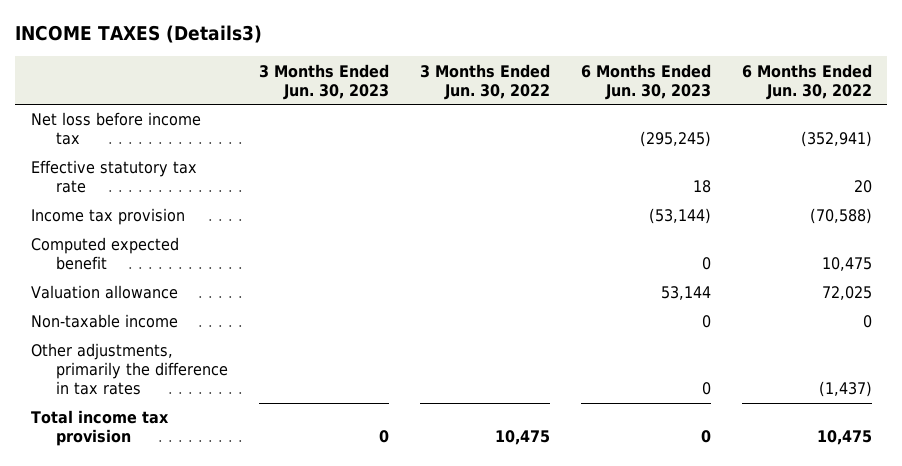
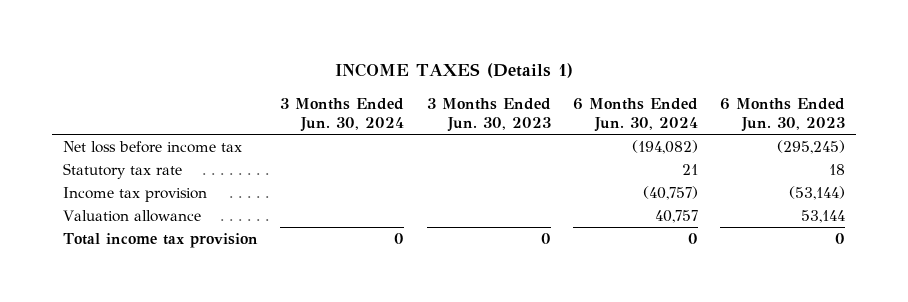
[15,25,263,44] INCOME TAXES (Details3) -> [335,63,574,79] INCOME TAXES (Details 1)
[419,63,550,100] 3 Months Ended Jun. 30, 2022 -> none
[741,63,872,100] 6 Months Ended Jun. 30, 2022 -> none
none -> [280,97,405,132] 3 Months Ended Jun. 30, 2024
none -> [572,97,698,132] 6 Months Ended Jun. 30, 2024
[30,160,197,194] Effective statutory tax rate -> [63,163,183,180] Statutory tax rate
[30,237,179,271] Computed expected benefit -> none
[30,314,178,329] Non-taxable income -> none
[30,343,228,396] Other adjustments, primarily the difference in tax rates -> none

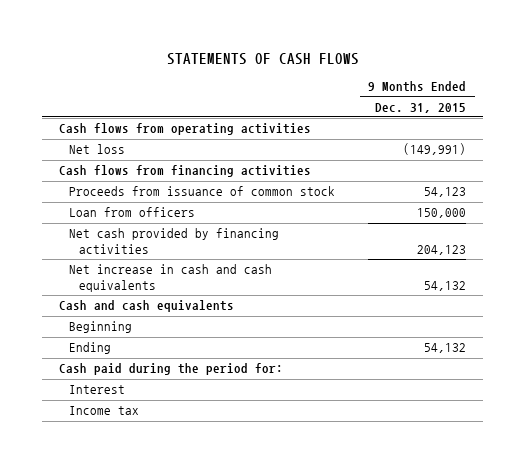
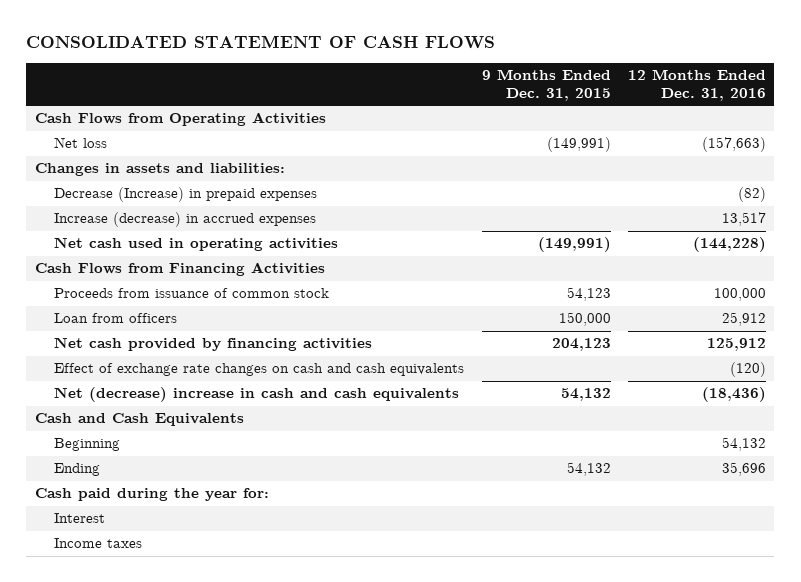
[166,52,359,65] STATEMENTS OF CASH FLOWS -> [26,35,496,50] CONSOLIDATED STATEMENT OF CASH FLOWS
none -> [627,69,766,101] 12 Months Ended Dec. 31, 2016
[58,123,311,136] Cash flows from operating activities -> [34,112,326,127] Cash Flows from Operating Activities
none -> [34,163,285,177] Changes in assets and liabilities:
none -> [54,187,318,203] Decrease (Increase) in prepaid expenses
none -> [54,212,317,228] Increase (decrease) in accrued expenses
none -> [54,237,339,252] Net cash used in operating activities
[58,165,311,178] Cash flows from financing activities -> [34,262,325,277] Cash Flows from Financing Activities
none -> [54,363,465,377] Effect of exchange rate changes on cash and cash equivalents
[69,264,273,293] Net increase in cash and cash equivalents -> [54,387,460,403] Net (decrease) increase in cash and cash equivalents
[58,300,234,313] Cash and cash equivalents -> [34,413,244,427] Cash and Cash Equivalents
[58,363,283,376] Cash paid during the period for: -> [34,488,269,502] Cash paid during the year for:
[69,406,140,416] Income tax -> [54,538,143,549] Income taxes

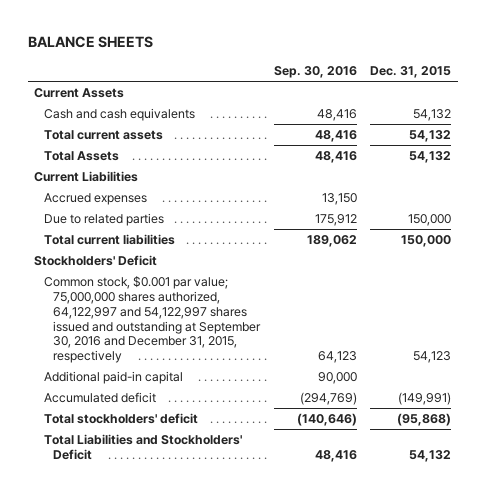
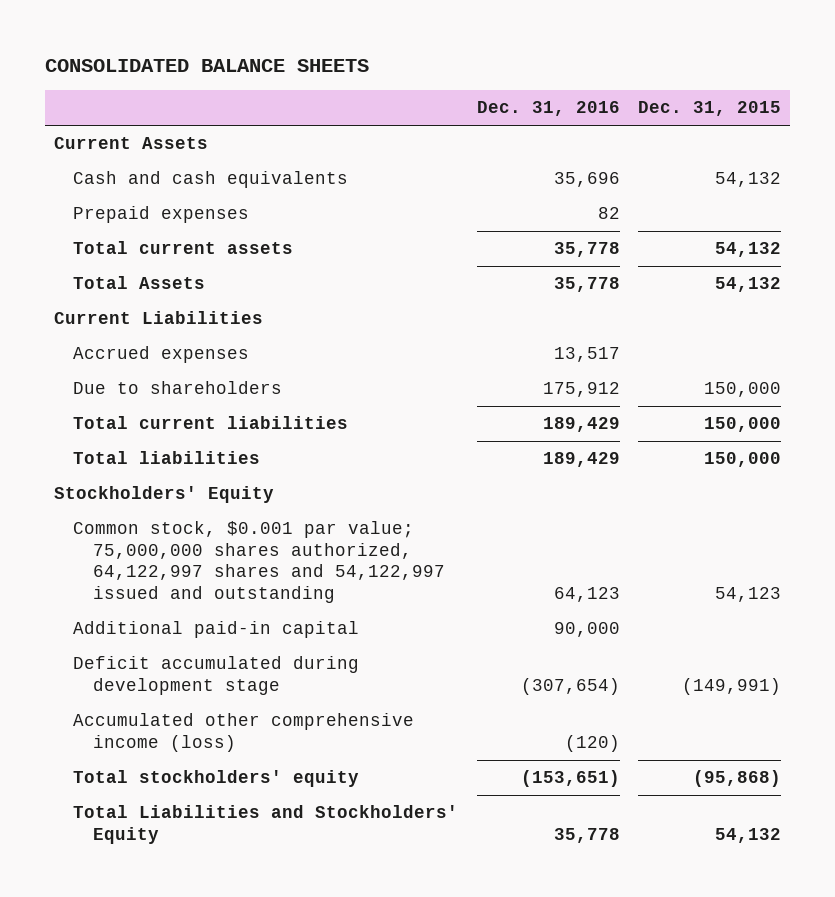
[27,36,153,49] BALANCE SHEETS -> [45,59,370,73] CONSOLIDATED BALANCE SHEETS
[273,65,357,78] Sep. 30, 2016 -> none
none -> [476,101,620,117] Dec. 31, 2016
none -> [73,206,250,224] Prepaid expenses
[43,213,164,227] Due to related parties -> [73,381,283,395] Due to shareholders
none -> [73,451,261,465] Total liabilities
[34,255,158,267] Stockholders' Deficit -> [54,486,275,504] Stockholders' Equity
[43,276,262,364] Common stock, $0.001 par value; 75,000,000 shares authorized, 64,122,997 and 54,122,997 shares issued and outstanding at September 30, 2016 and December 31, 2015, respectively -> [73,521,445,603] Common stock, $0.001 par value; 75,000,000 shares authorized, 64,122,997 shares and 54,122,997 issued and outstanding
[43,392,156,404] Accumulated deficit -> [73,656,360,695] Deficit accumulated during development stage
none -> [73,713,415,752] Accumulated other comprehensive income (loss)
[43,413,198,425] Total stockholders' deficit -> [73,770,360,788] Total stockholders' equity
[43,434,242,460] Total Liabilities and Stockholders' Deficit -> [73,805,459,844] Total Liabilities and Stockholders' Equity

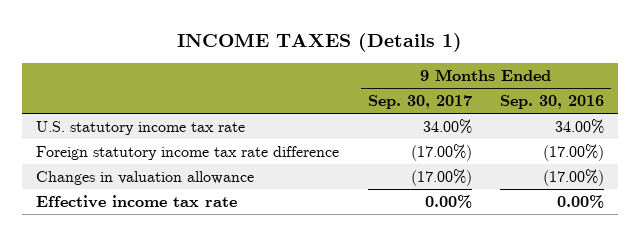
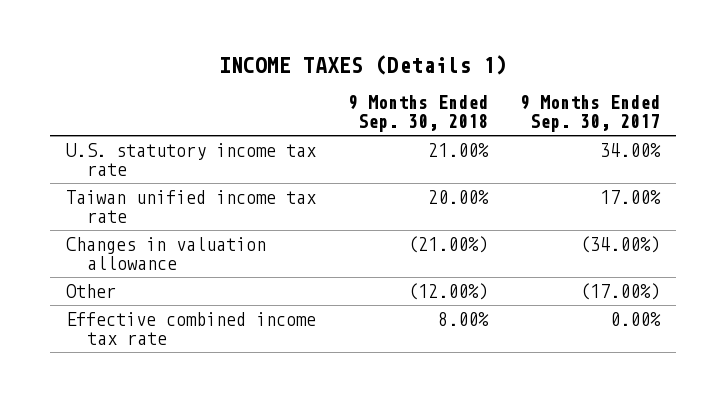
[499,95,604,110] Sep. 30, 2016 -> none
none -> [347,95,488,133] 9 Months Ended Sep. 30, 2018
[36,145,340,160] Foreign statutory income tax rate difference -> [65,189,316,223] Taiwan unified income tax rate
[410,143,472,161] (17.00%) -> [599,189,661,204] 17.00%
[410,168,472,186] (17.00%) -> [579,235,660,253] (34.00%)
none -> [65,283,116,298] Other
[36,194,238,208] Effective income tax rate -> [65,311,316,345] Effective combined income tax rate

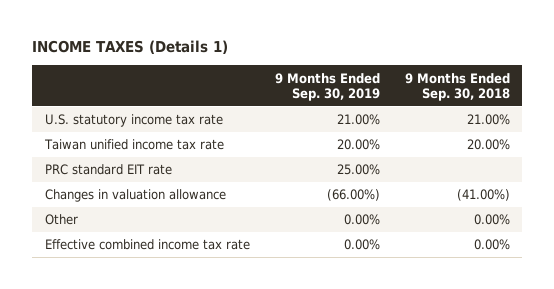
[519,95,660,133] 9 Months Ended Sep. 30, 2017 -> none
none -> [274,72,380,101] 9 Months Ended Sep. 30, 2019
none -> [44,164,172,176] PRC standard EIT rate
[407,235,488,253] (21.00%) -> [456,189,510,202] (41.00%)
[407,282,488,300] (12.00%) -> [473,214,510,226] 0.00%
[437,311,489,326] 8.00% -> [473,239,510,251] 0.00%

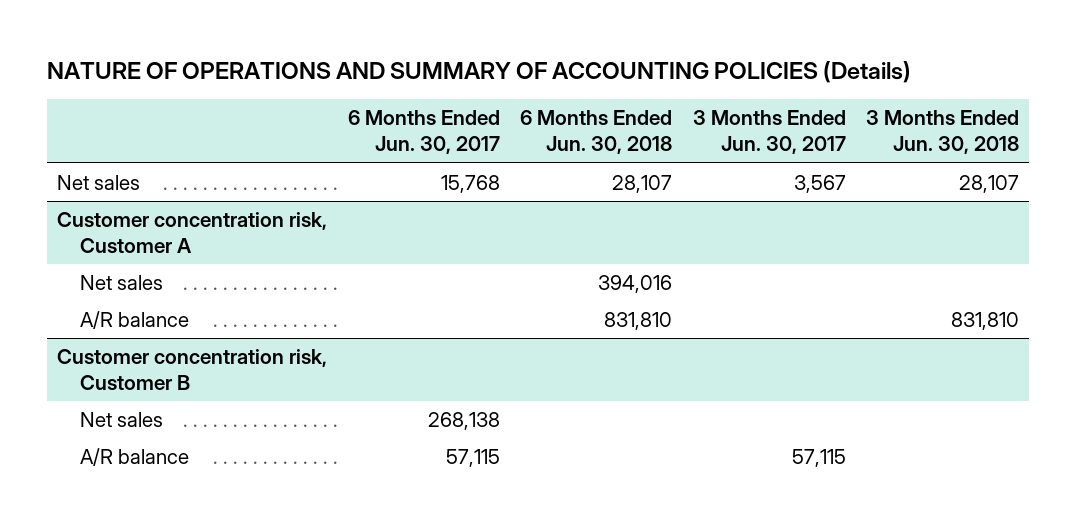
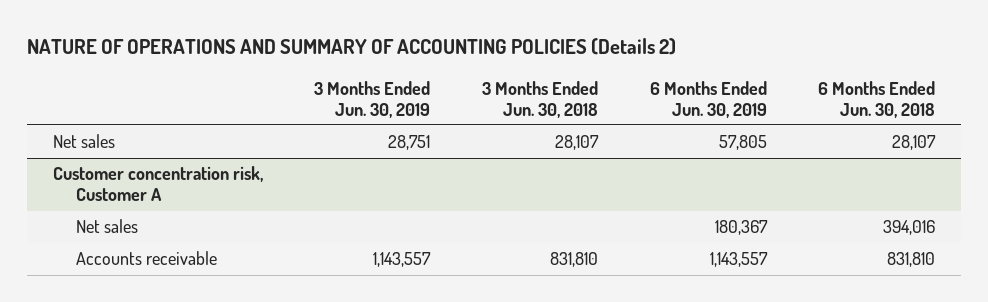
[47,60,912,83] NATURE OF OPERATIONS AND SUMMARY OF ACCOUNTING POLICIES (Details) -> [26,38,676,56] NATURE OF OPERATIONS AND SUMMARY OF ACCOUNTING POLICIES (Details 2)
[347,110,500,155] 6 Months Ended Jun. 30, 2017 -> none
[692,110,846,155] 3 Months Ended Jun. 30, 2017 -> none
none -> [314,80,431,118] 3 Months Ended Jun. 30, 2019
none -> [649,80,767,118] 6 Months Ended Jun. 30, 2019
[57,349,328,391] Customer concentration risk, Customer B -> none
[79,412,163,428] Net sales -> none
[79,448,189,467] A/R balance -> none
[79,311,189,330] A/R balance -> [75,251,217,266] Accounts receivable

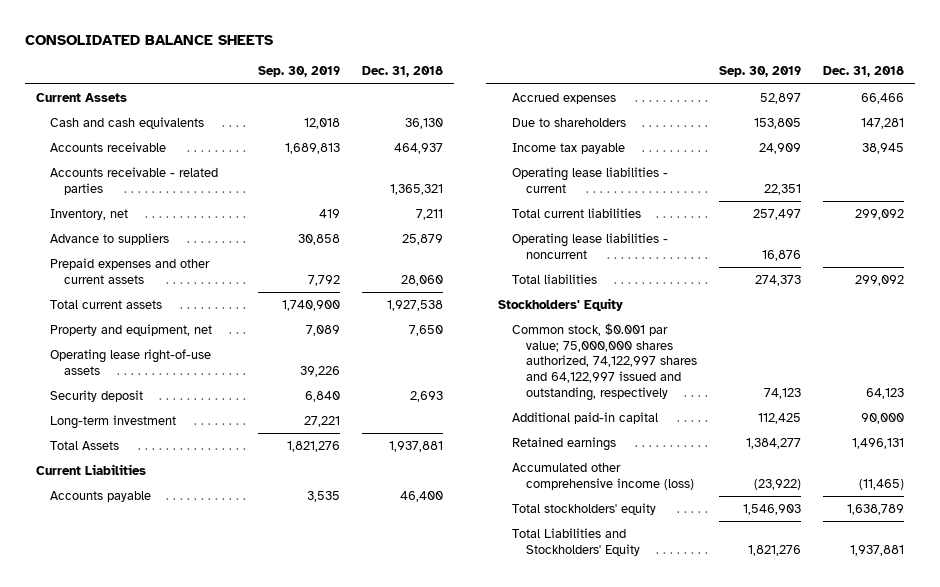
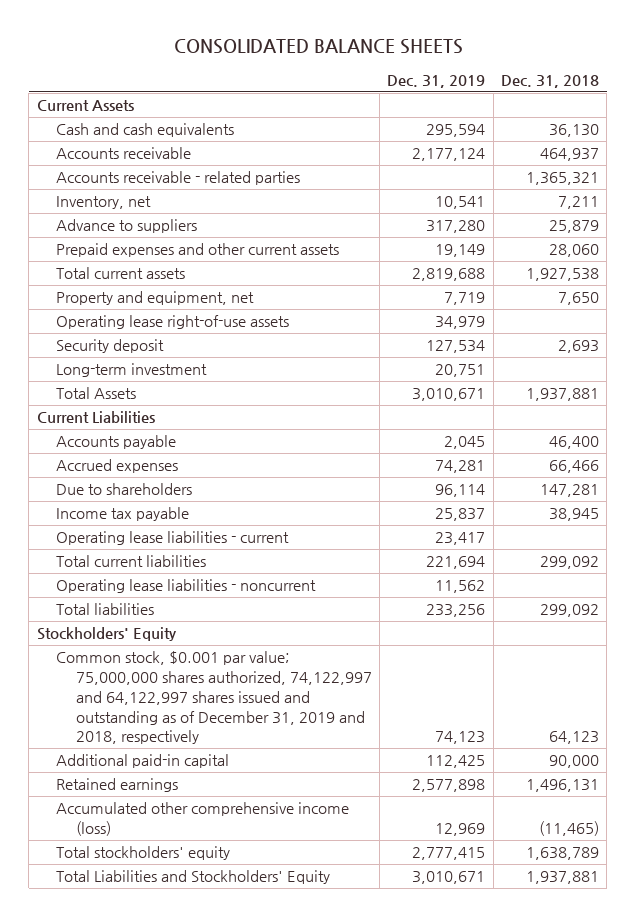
[257,66,340,78] Sep. 30, 2019 -> none
none -> [387,75,486,89] Dec. 31, 2019
[511,323,697,401] Common stock, $0.001 par value; 75,000,000 shares authorized, 74,122,997 shares and 64,122,997 issued and outstanding, respectively -> [56,651,372,745] Common stock, $0.001 par value; 75,000,000 shares authorized, 74,122,997 and 64,122,997 shares issued and outstanding as of December 31, 2019 and 2018, respectively

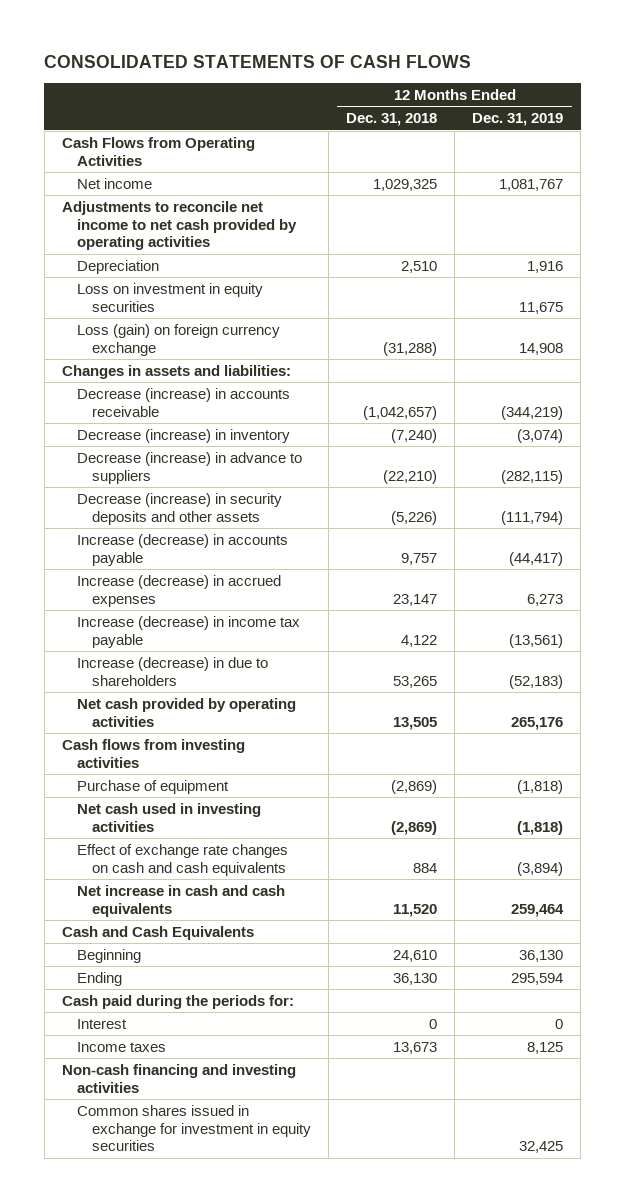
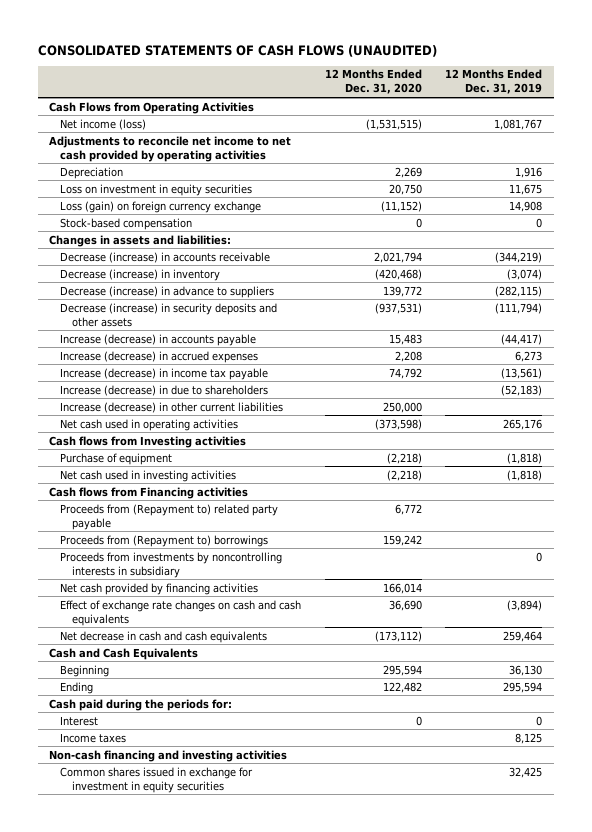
[44,54,472,68] CONSOLIDATED STATEMENTS OF CASH FLOWS -> [37,44,437,57] CONSOLIDATED STATEMENTS OF CASH FLOWS (UNAUDITED)
[346,113,438,127] Dec. 31, 2018 -> none
none -> [324,69,422,95] 12 Months Ended Dec. 31, 2020
[76,177,152,189] Net income -> [60,118,147,130] Net income (loss)
none -> [60,217,193,230] Stock-based compensation
none -> [60,401,284,413] Increase (decrease) in other current liabilities
[76,697,296,727] Net cash provided by operating activities -> [60,418,239,431] Net cash used in operating activities
[61,738,245,768] Cash flows from investing activities -> [49,435,247,448] Cash flows from Investing activities
none -> [49,486,249,499] Cash flows from Financing activities
none -> [60,503,279,530] Proceeds from (Repayment to) related party payable
none -> [60,534,269,547] Proceeds from (Repayment to) borrowings
none -> [60,551,283,578] Proceeds from investments by noncontrolling interests in subsidiary
none -> [60,582,259,595] Net cash provided by financing activities
[76,884,285,917] Net increase in cash and cash equivalents -> [60,630,268,643] Net decrease in cash and cash equivalents

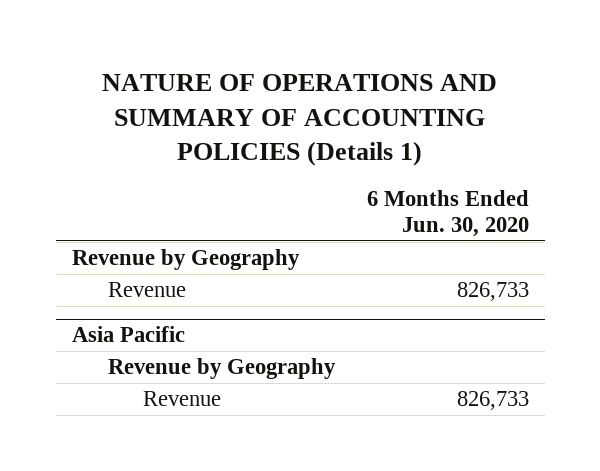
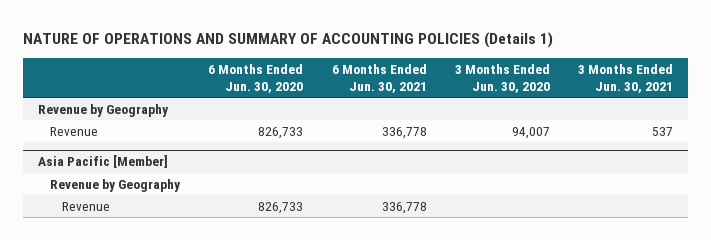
none -> [331,64,427,93] 6 Months Ended Jun. 30, 2021
none -> [455,64,551,93] 3 Months Ended Jun. 30, 2020
none -> [578,64,674,93] 3 Months Ended Jun. 30, 2021
[71,326,185,343] Asia Pacific -> [37,155,168,169] Asia Pacific [Member]

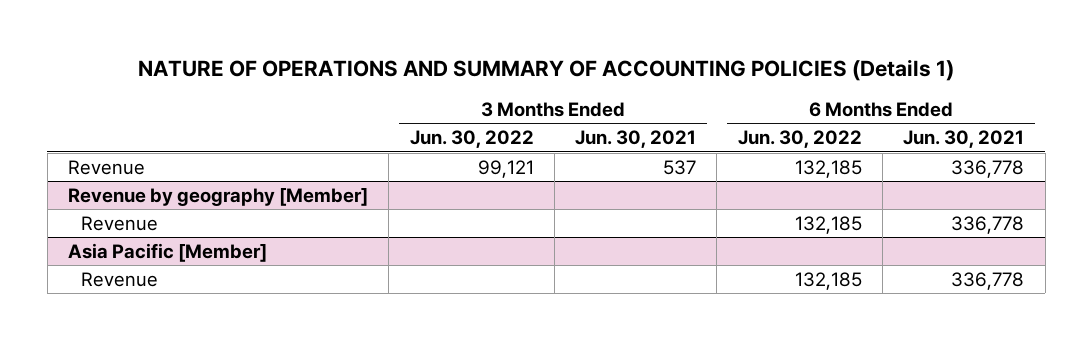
[208,64,304,93] 6 Months Ended Jun. 30, 2020 -> none
[455,64,551,93] 3 Months Ended Jun. 30, 2020 -> none
none -> [409,130,534,149] Jun. 30, 2022
none -> [737,130,862,149] Jun. 30, 2022
[37,104,169,118] Revenue by Geography -> none
none -> [68,187,369,206] Revenue by geography [Member]
none -> [81,215,159,231] Revenue
[49,179,181,193] Revenue by Geography -> none

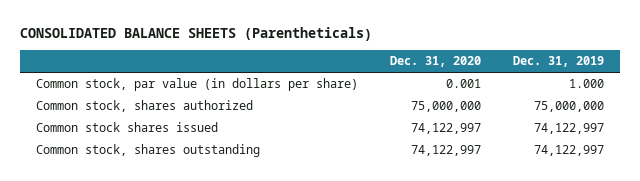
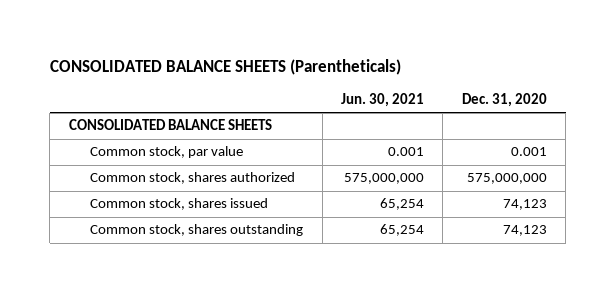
[513,56,605,68] Dec. 31, 2019 -> none
none -> [340,92,424,107] Jun. 30, 2021
none -> [68,119,272,131] CONSOLIDATED BALANCE SHEETS
[35,78,358,92] Common stock, par value (in dollars per share) -> [90,146,244,159] Common stock, par value
[411,101,482,113] 75,000,000 -> [466,173,547,185] 575,000,000
[35,122,218,133] Common stock shares issued -> [90,198,269,211] Common stock, shares issued
[411,123,482,135] 74,122,997 -> [502,199,547,211] 74,123
[411,145,482,157] 74,122,997 -> [502,225,547,237] 74,123

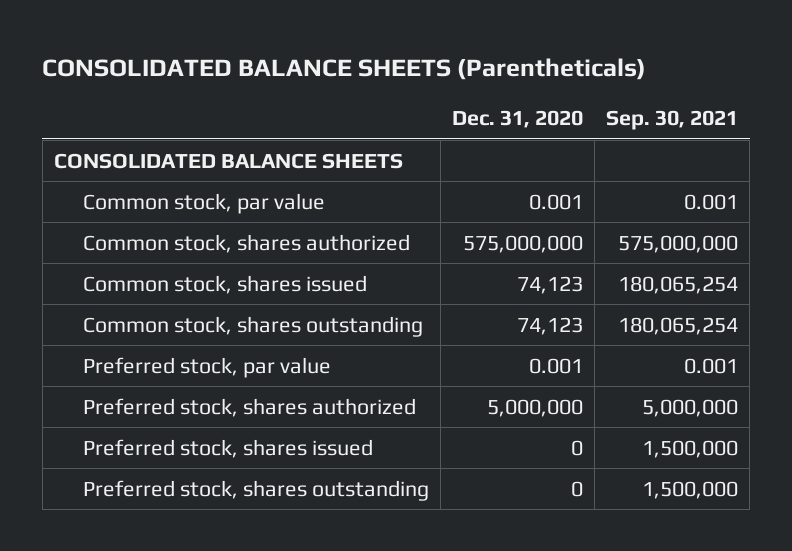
[340,92,424,107] Jun. 30, 2021 -> none
none -> [606,110,739,131] Sep. 30, 2021
none -> [82,356,331,378] Preferred stock, par value
none -> [82,397,416,417] Preferred stock, shares authorized
none -> [82,438,373,458] Preferred stock, shares issued
none -> [82,479,429,501] Preferred stock, shares outstanding

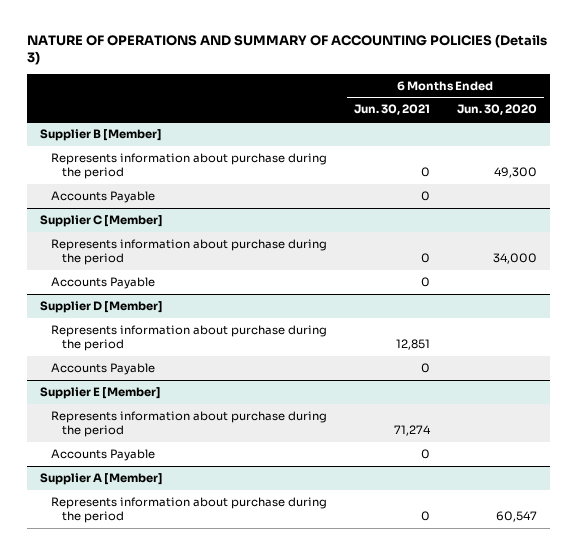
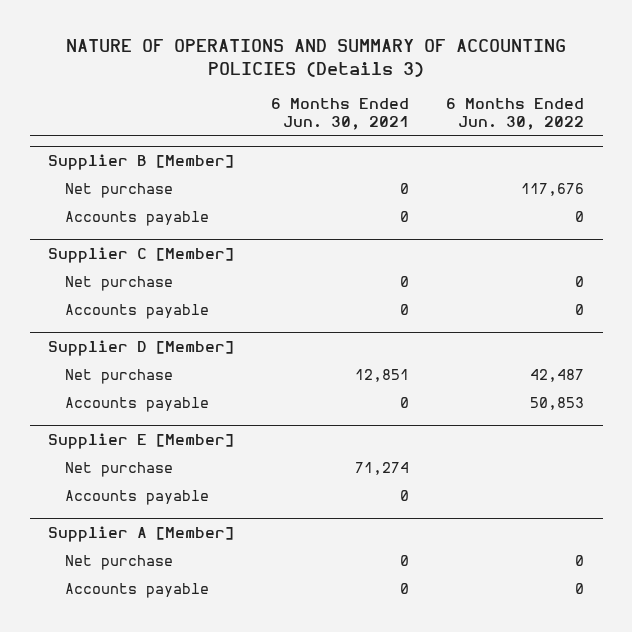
[456,104,537,116] Jun. 30, 2020 -> none
none -> [446,97,585,130] 6 Months Ended Jun. 30, 2022
[51,152,328,180] Represents information about purchase during the period -> [65,182,174,198] Net purchase
[51,190,156,203] Accounts Payable -> [65,210,210,226] Accounts payable
[51,238,328,266] Represents information about purchase during the period -> [65,275,174,291] Net purchase
[51,276,156,289] Accounts Payable -> [65,303,210,319] Accounts payable
[51,324,328,352] Represents information about purchase during the period -> [65,368,174,384] Net purchase
[51,362,156,375] Accounts Payable -> [65,396,210,412] Accounts payable
[51,410,328,438] Represents information about purchase during the period -> [65,461,174,477] Net purchase
[51,448,156,461] Accounts Payable -> [65,489,210,505] Accounts payable
[51,496,328,524] Represents information about purchase during the period -> [65,554,174,570] Net purchase
none -> [65,582,210,598] Accounts payable

